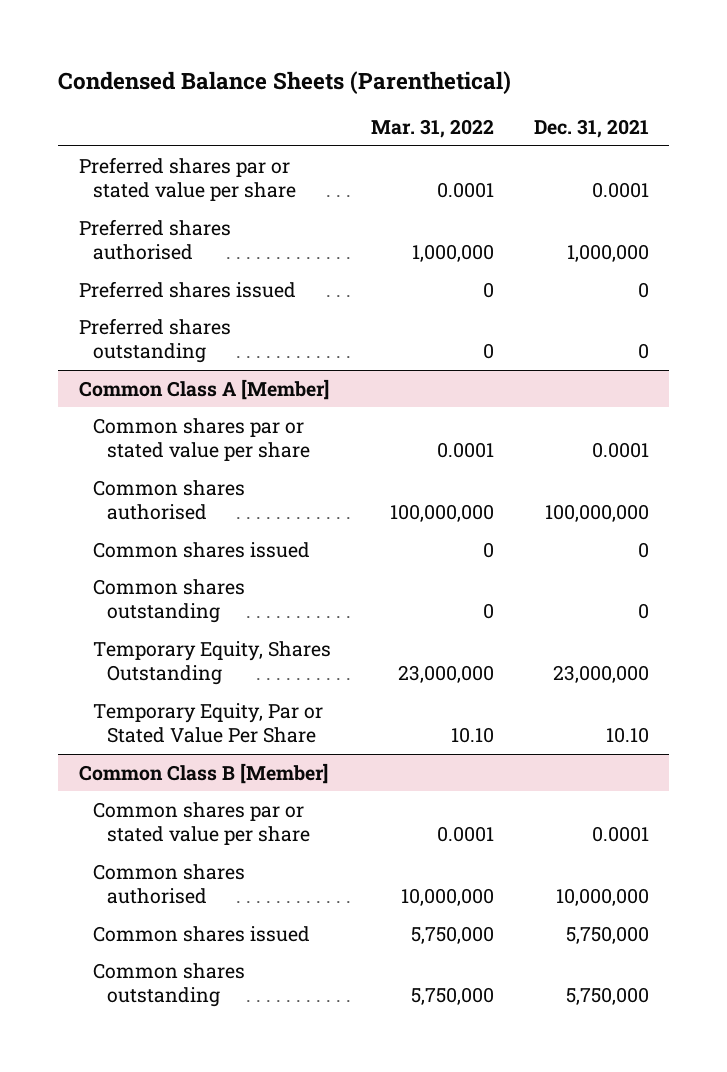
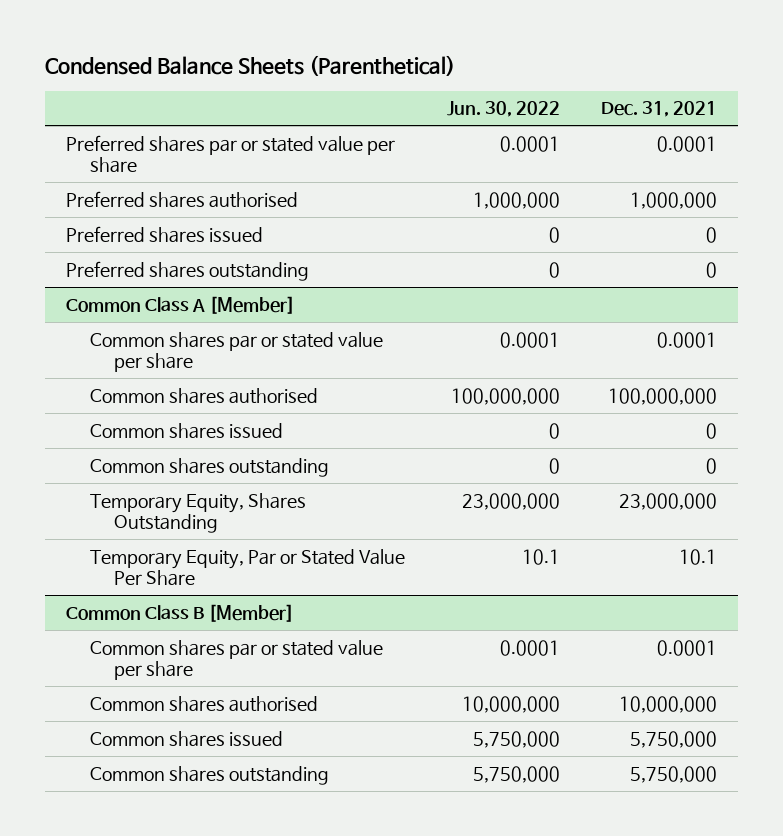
[370,119,494,139] Mar. 31, 2022 -> none
none -> [446,101,560,118] Jun. 30, 2022
[605,727,649,744] 10.10 -> [679,548,718,565] 10.1

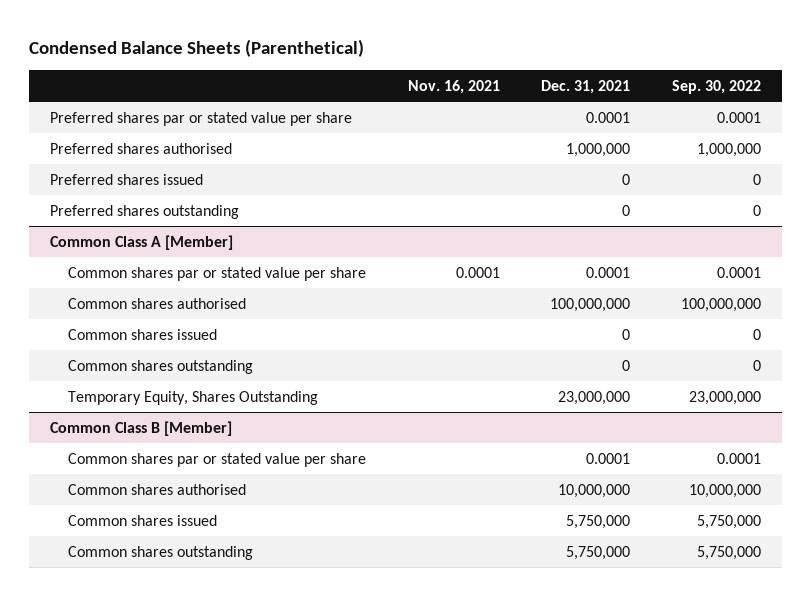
[446,101,560,118] Jun. 30, 2022 -> none
none -> [407,79,500,94] Nov. 16, 2021
none -> [672,79,762,94] Sep. 30, 2022
[90,548,406,587] Temporary Equity, Par or Stated Value Per Share -> none

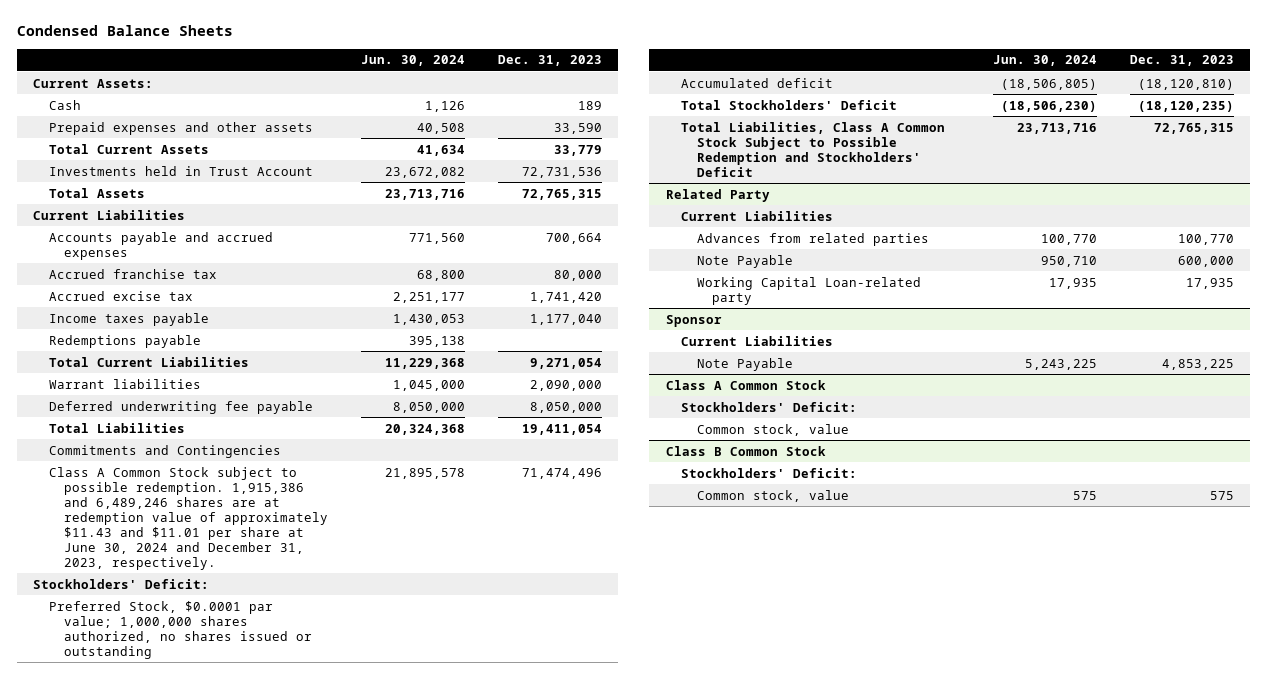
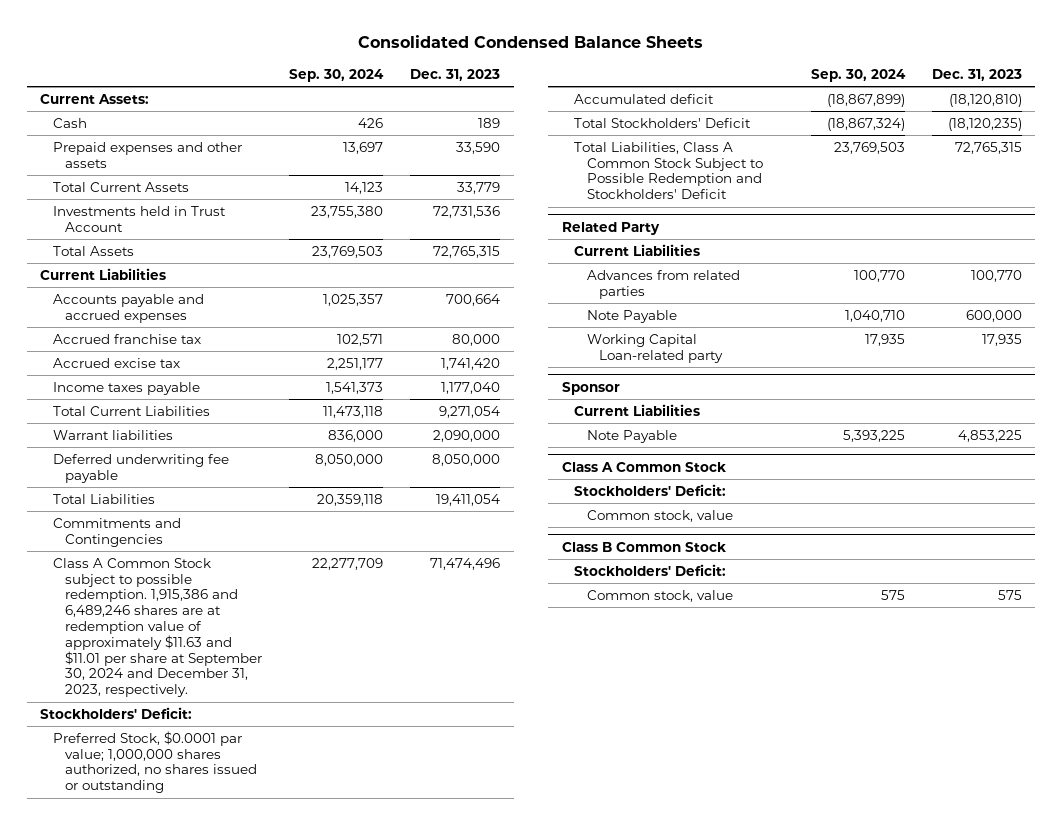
[16,25,233,37] Condensed Balance Sheets -> [358,35,704,49] Consolidated Condensed Balance Sheets
[360,55,465,67] Jun. 30, 2024 -> none
none -> [289,68,385,82] Sep. 30, 2024
[48,334,201,348] Redemptions payable -> none
[48,466,329,570] Class A Common Stock subject to possible redemption. 1,915,386 and 6,489,246 shares are at redemption value of approximately $11.43 and $11.01 per share at June 30, 2024 and December 31, 2023, respectively. -> [52,557,263,698] Class A Common Stock subject to possible redemption. 1,915,386 and 6,489,246 shares are at redemption value of approximately $11.63 and $11.01 per share at September 30, 2024 and December 31, 2023, respectively.

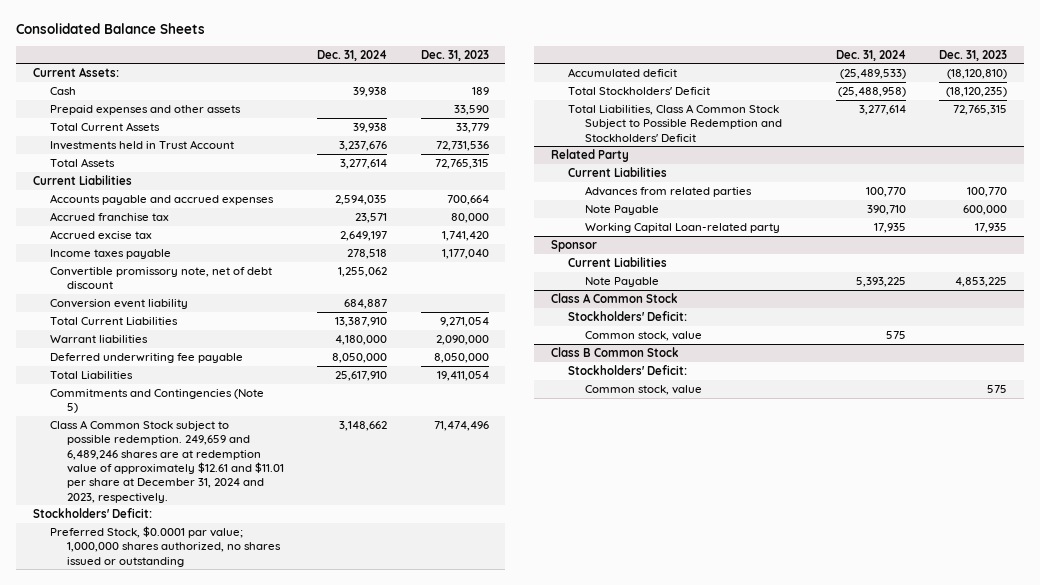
[358,35,704,49] Consolidated Condensed Balance Sheets -> [15,23,205,35] Consolidated Balance Sheets
[289,68,385,82] Sep. 30, 2024 -> none
none -> [317,49,388,61] Dec. 31, 2024
none -> [49,266,272,290] Convertible promissory note, net of debt discount
none -> [49,298,188,309] Conversion event liability
[52,517,181,547] Commitments and Contingencies -> [49,388,264,414] Commitments and Contingencies (Note 5)
[52,557,263,698] Class A Common Stock subject to possible redemption. 1,915,386 and 6,489,246 shares are at redemption value of approximately $11.63 and $11.01 per share at September 30, 2024 and December 31, 2023, respectively. -> [49,419,284,503] Class A Common Stock subject to possible redemption. 249,659 and 6,489,246 shares are at redemption value of approximately $12.61 and $11.01 per share at December 31, 2024 and 2023, respectively.

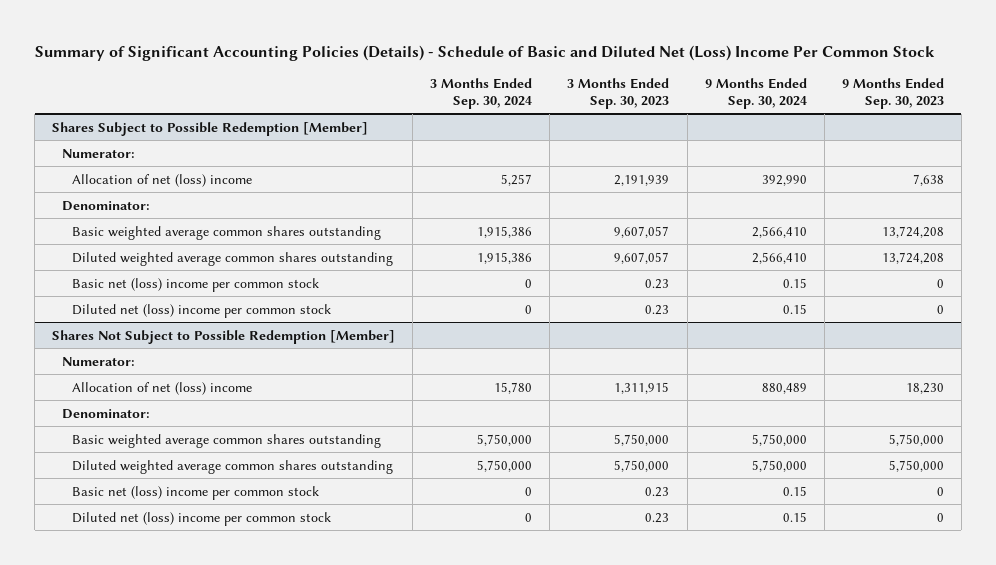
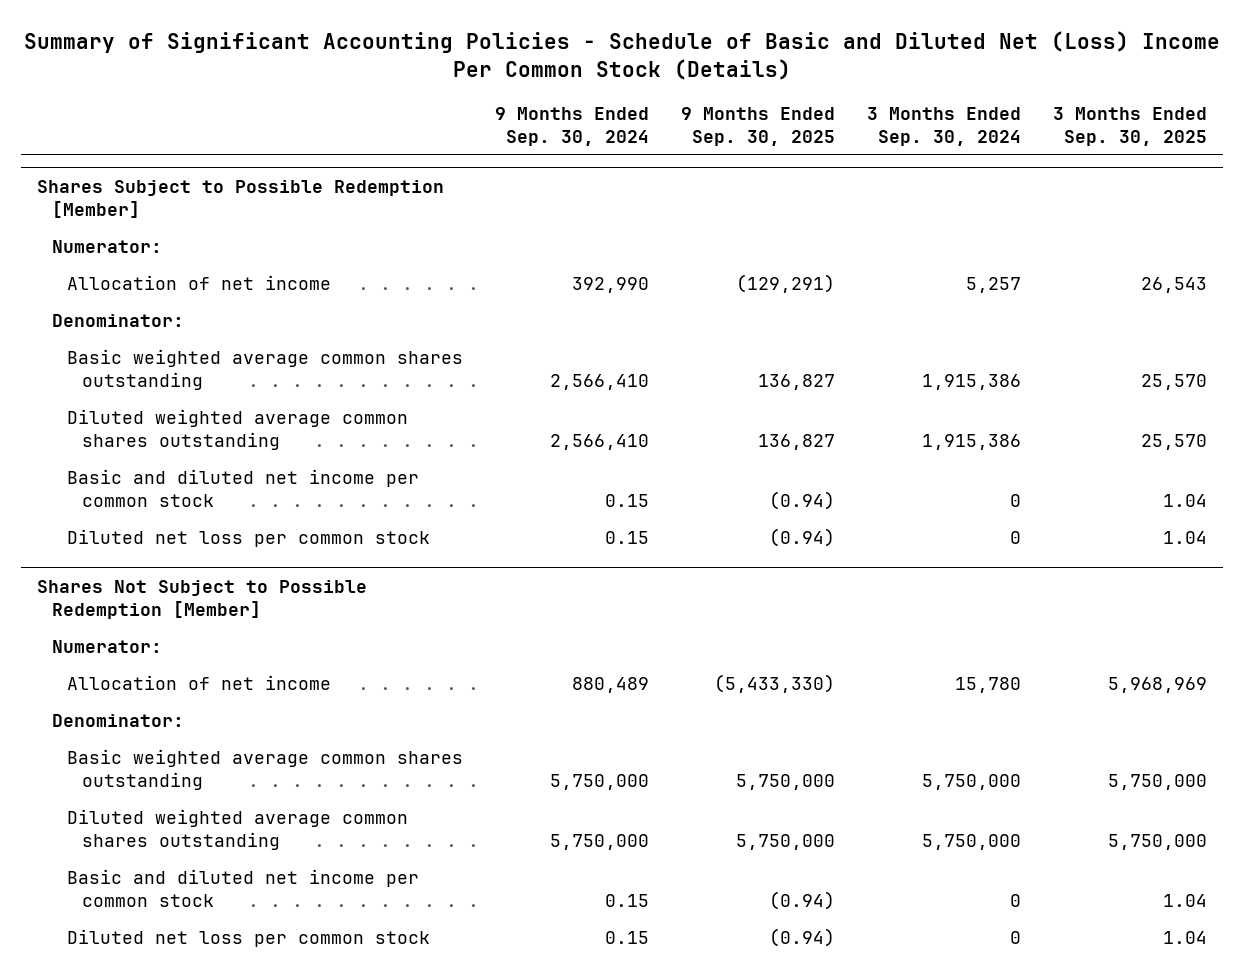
[34,44,935,61] Summary of Significant Accounting Policies (Details) - Schedule of Basic and Diluted Net (Loss) Income Per Common Stock -> [23,30,1220,80] Summary of Significant Accounting Policies - Schedule of Basic and Diluted Net (Loss) Income Per Common Stock (Details)
[567,78,670,109] 3 Months Ended Sep. 30, 2023 -> none
[841,78,944,109] 9 Months Ended Sep. 30, 2023 -> none
none -> [680,106,835,147] 9 Months Ended Sep. 30, 2025
none -> [1052,106,1207,147] 3 Months Ended Sep. 30, 2025
[72,173,253,187] Allocation of net (loss) income -> [66,274,331,290] Allocation of net income
[72,277,320,292] Basic net (loss) income per common stock -> [66,468,419,508] Basic and diluted net income per common stock
[72,303,332,318] Diluted net (loss) income per common stock -> [66,528,430,547] Diluted net loss per common stock
[72,381,253,395] Allocation of net (loss) income -> [66,674,331,690] Allocation of net income
[72,485,320,500] Basic net (loss) income per common stock -> [66,868,419,908] Basic and diluted net income per common stock
[72,511,332,526] Diluted net (loss) income per common stock -> [66,928,430,947] Diluted net loss per common stock

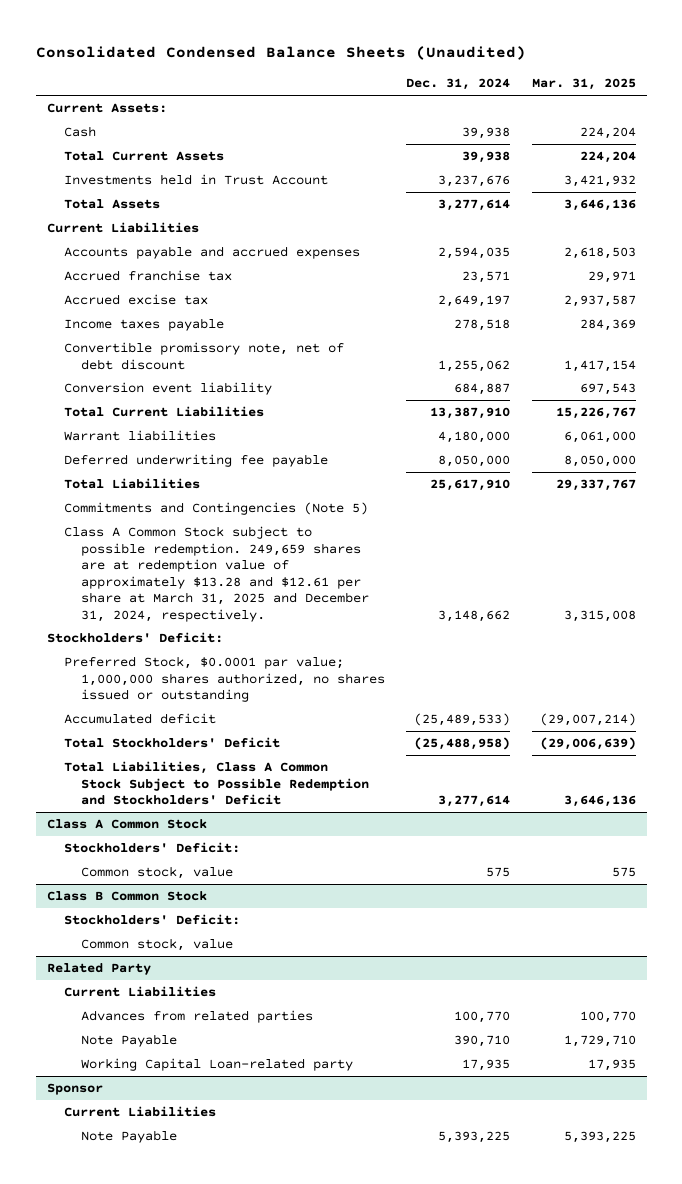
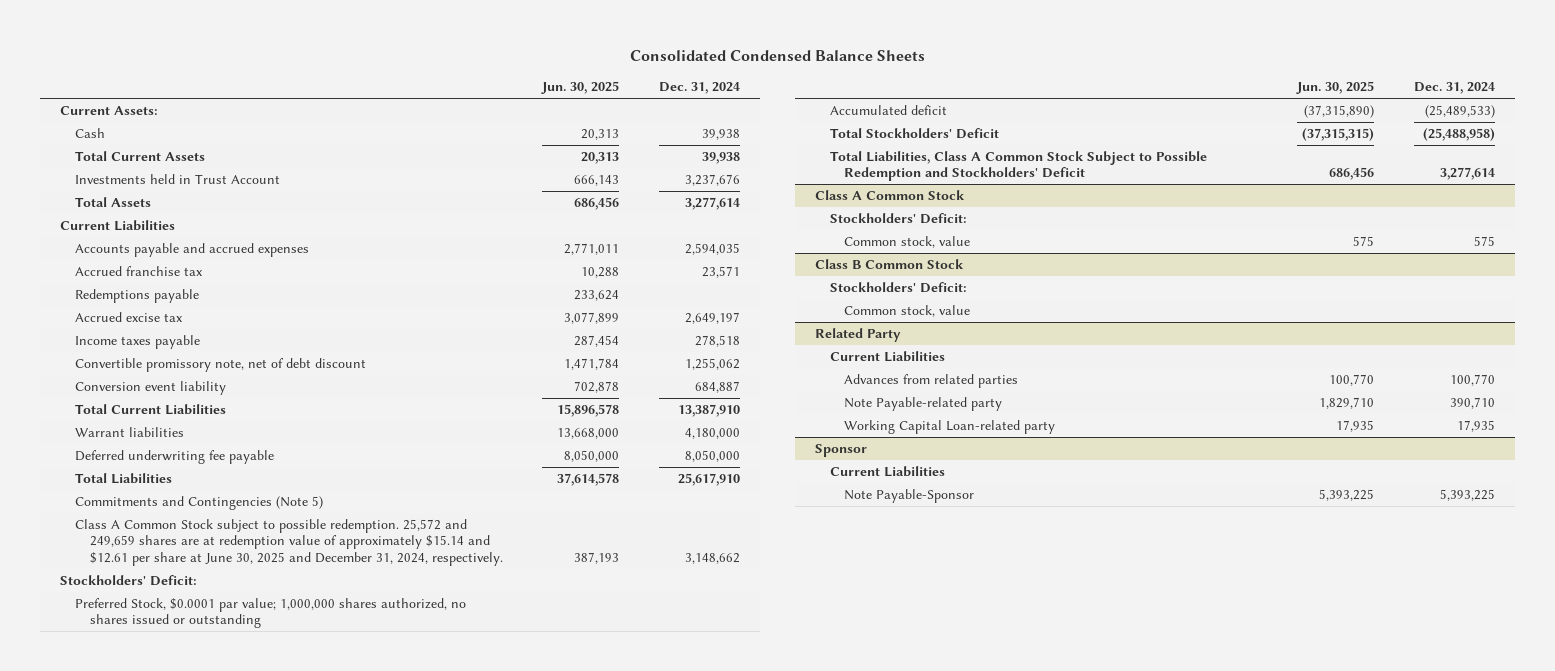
[35,46,526,61] Consolidated Condensed Balance Sheets (Unaudited) -> [629,50,925,62] Consolidated Condensed Balance Sheets
[531,78,636,91] Mar. 31, 2025 -> none
none -> [541,81,620,95] Jun. 30, 2025
none -> [74,288,199,303] Redemptions payable
[63,526,369,622] Class A Common Stock subject to possible redemption. 249,659 shares are at redemption value of approximately $13.28 and $12.61 per share at March 31, 2025 and December 31, 2024, respectively. -> [74,518,503,566] Class A Common Stock subject to possible redemption. 25,572 and 249,659 shares are at redemption value of approximately $15.14 and $12.61 per share at June 30, 2025 and December 31, 2024, respectively.
[80,1034,177,1048] Note Payable -> [844,396,1003,411] Note Payable-related party
[80,1130,177,1144] Note Payable -> [844,488,975,503] Note Payable-Sponsor

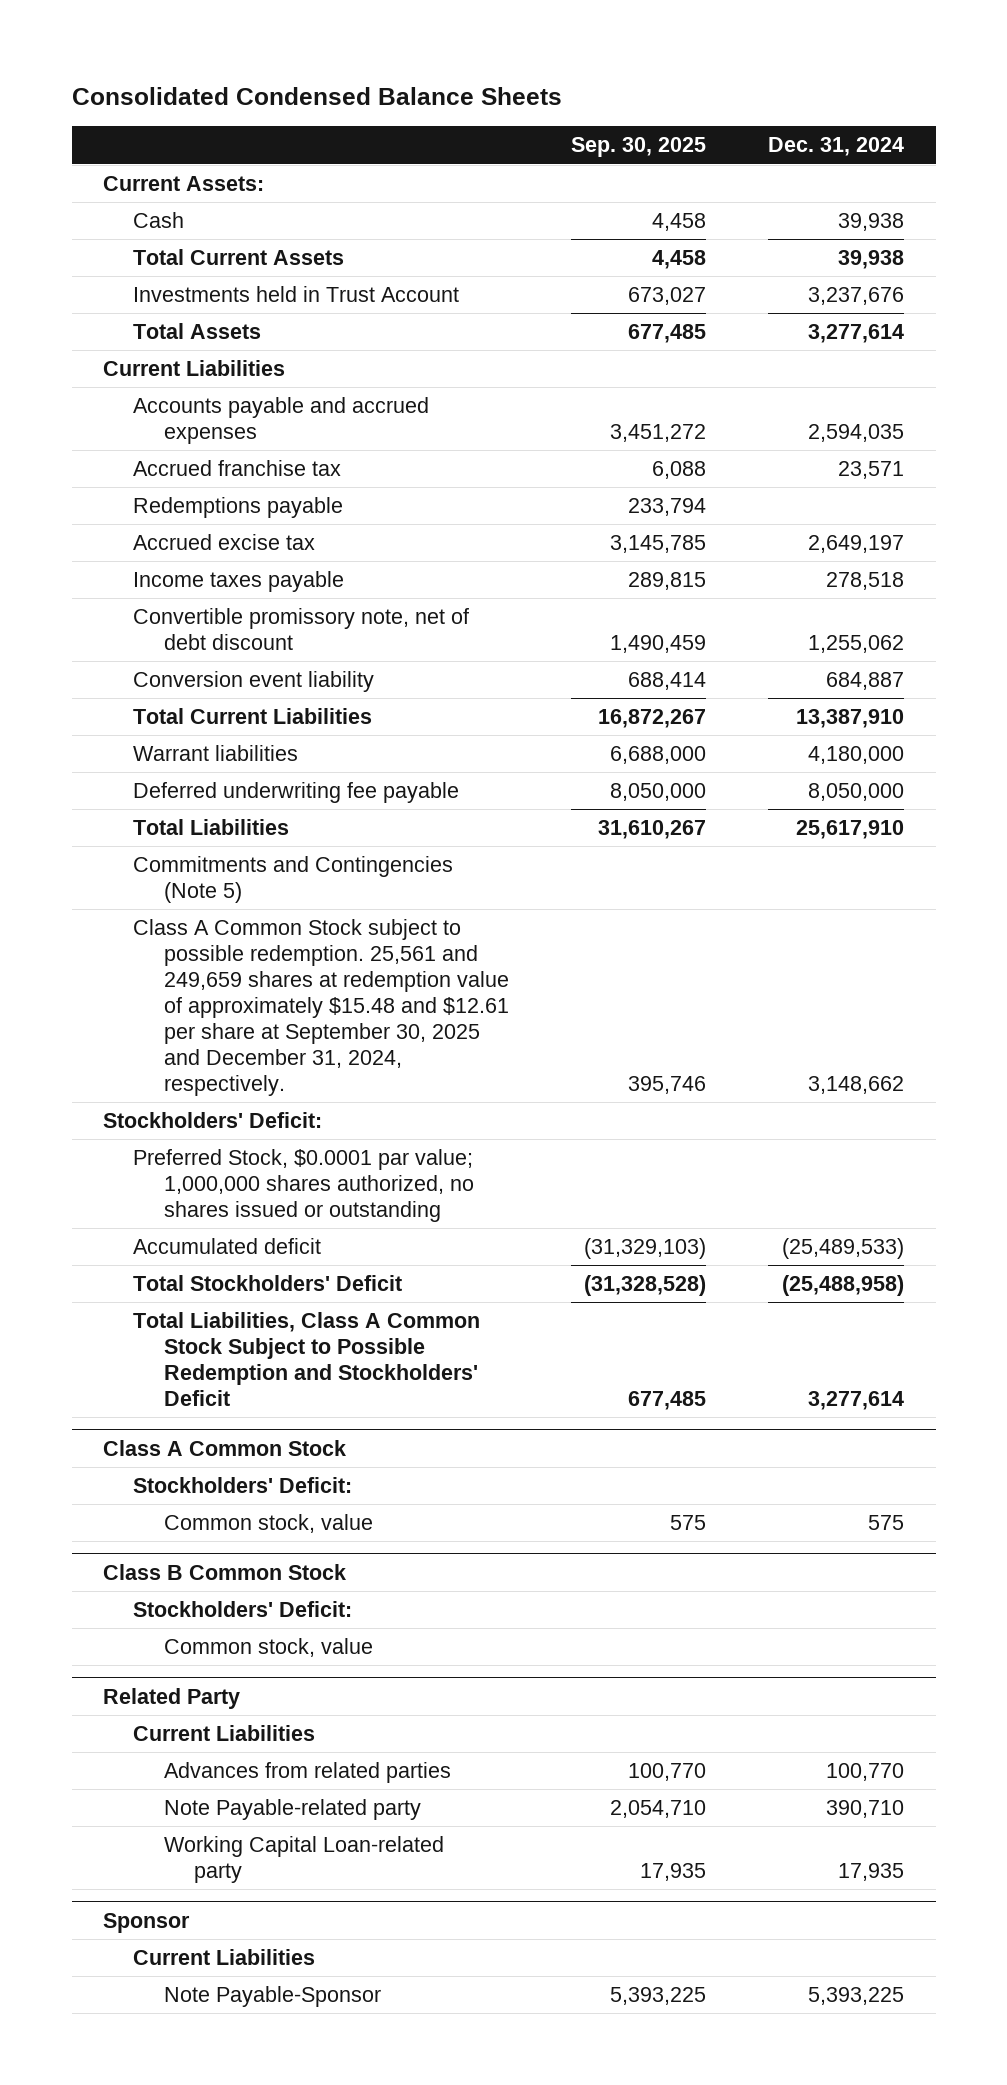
[541,81,620,95] Jun. 30, 2025 -> none
none -> [571,137,707,158] Sep. 30, 2025
[74,518,503,566] Class A Common Stock subject to possible redemption. 25,572 and 249,659 shares are at redemption value of approximately $15.14 and $12.61 per share at June 30, 2025 and December 31, 2024, respectively. -> [133,918,509,1096] Class A Common Stock subject to possible redemption. 25,561 and 249,659 shares at redemption value of approximately $15.48 and $12.61 per share at September 30, 2025 and December 31, 2024, respectively.

